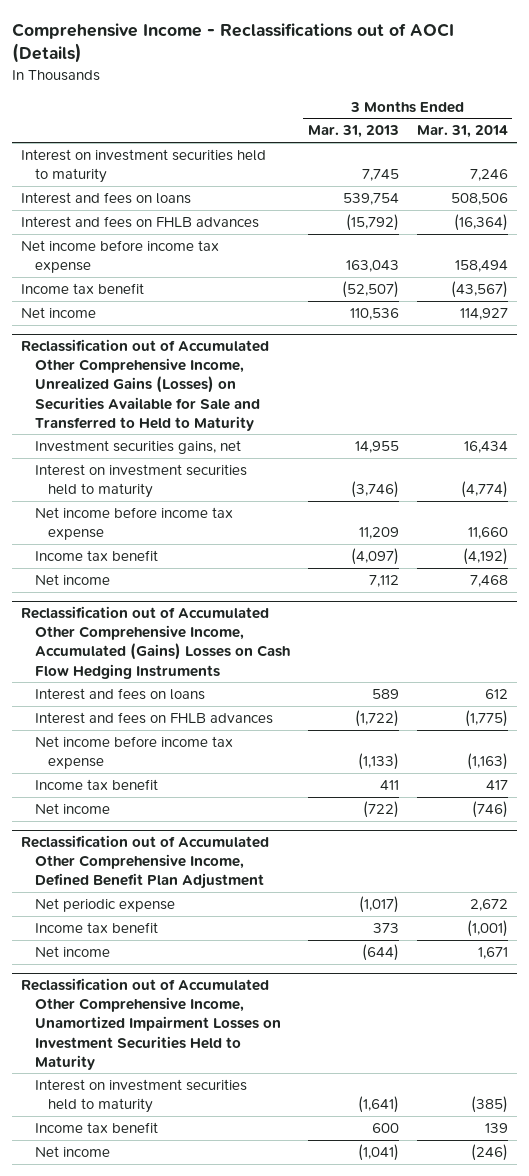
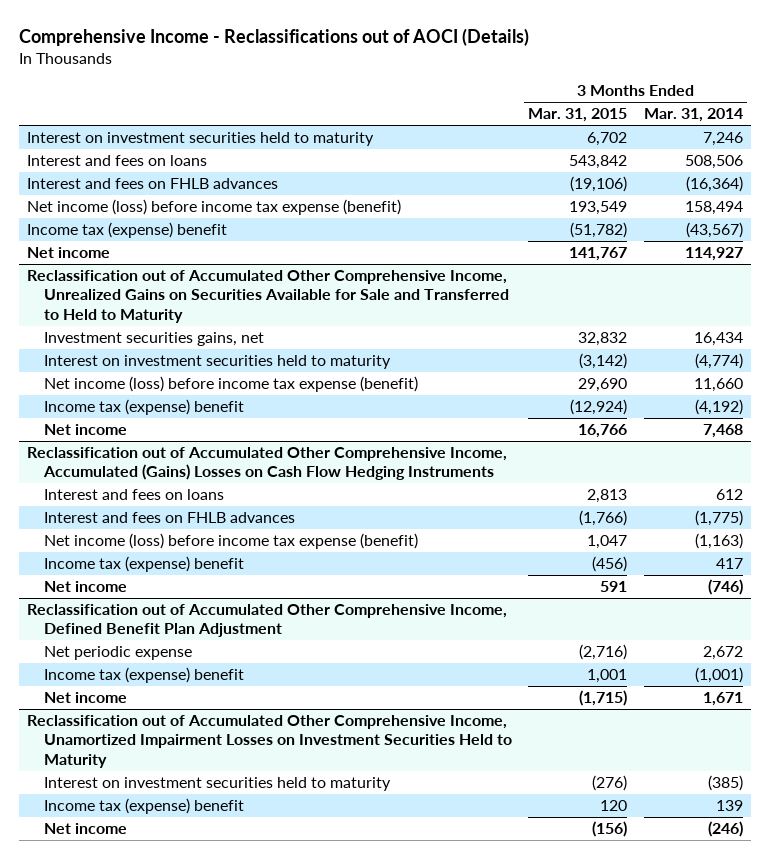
[307,125,399,139] Mar. 31, 2013 -> none
none -> [528,108,628,123] Mar. 31, 2015
[21,239,220,273] Net income before income tax expense -> [27,199,402,216] Net income (loss) before income tax expense (benefit)
[21,282,145,294] Income tax benefit -> [27,222,228,239] Income tax (expense) benefit
[21,339,270,431] Reclassification out of Accumulated Other Comprehensive Income, Unrealized Gains (Losses) on Securities Available for Sale and Transferred to Held to Maturity -> [27,270,509,323] Reclassification out of Accumulated Other Comprehensive Income, Unrealized Gains on Securities Available for Sale and Transferred to Held to Maturity
[34,506,233,540] Net income before income tax expense -> [43,376,418,393] Net income (loss) before income tax expense (benefit)
[34,549,158,561] Income tax benefit -> [43,399,244,416] Income tax (expense) benefit
[34,735,233,769] Net income before income tax expense -> [43,533,418,550] Net income (loss) before income tax expense (benefit)
[34,778,158,790] Income tax benefit -> [43,556,244,573] Income tax (expense) benefit
[34,921,158,933] Income tax benefit -> [43,667,244,684] Income tax (expense) benefit
[34,1121,158,1133] Income tax benefit -> [43,798,244,815] Income tax (expense) benefit

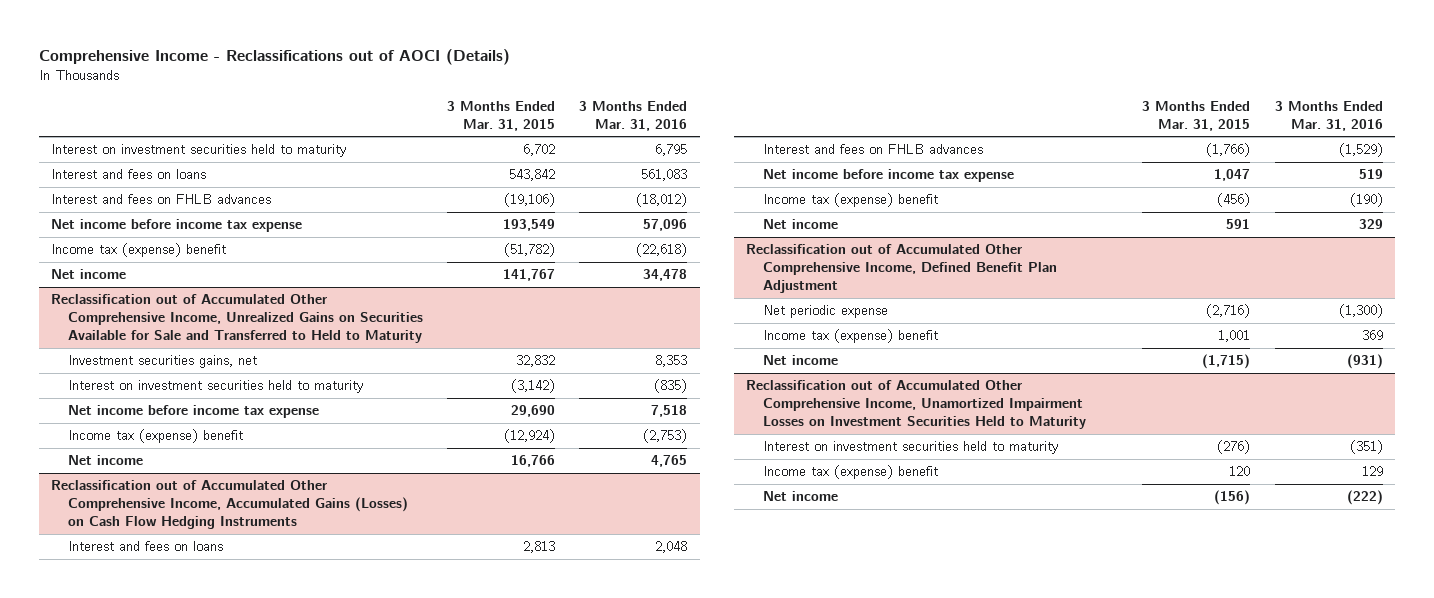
[644,108,744,123] Mar. 31, 2014 -> none
none -> [579,100,688,131] 3 Months Ended Mar. 31, 2016
[27,199,402,216] Net income (loss) before income tax expense (benefit) -> [51,219,303,233] Net income before income tax expense
[43,376,418,393] Net income (loss) before income tax expense (benefit) -> [68,405,320,419] Net income before income tax expense
[27,447,508,481] Reclassification out of Accumulated Other Comprehensive Income, Accumulated (Gains) Losses on Cash Flow Hedging Instruments -> [51,480,409,530] Reclassification out of Accumulated Other Comprehensive Income, Accumulated Gains (Losses) on Cash Flow Hedging Instruments
[43,533,418,550] Net income (loss) before income tax expense (benefit) -> [763,169,1015,183] Net income before income tax expense

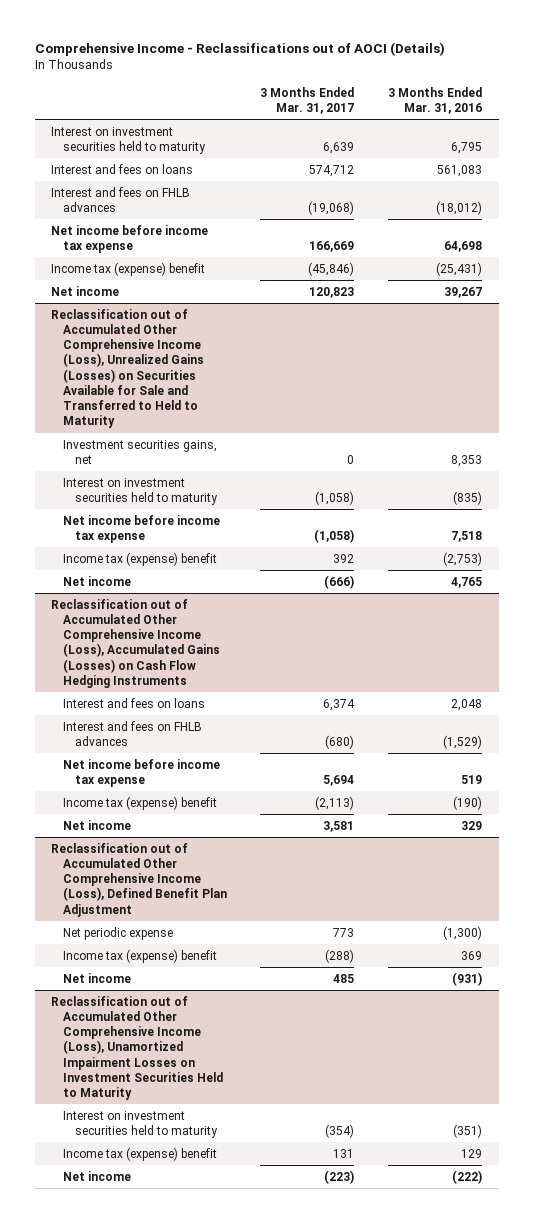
[447,100,556,131] 3 Months Ended Mar. 31, 2015 -> none
none -> [260,86,355,114] 3 Months Ended Mar. 31, 2017
[643,219,688,232] 57,096 -> [443,240,482,252] 64,698
[636,243,688,258] (22,618) -> [435,261,482,276] (25,431)
[643,269,688,282] 34,478 -> [443,286,482,298] 39,267
[51,294,424,344] Reclassification out of Accumulated Other Comprehensive Income, Unrealized Gains on Securities Available for Sale and Transferred to Held to Maturity -> [51,308,204,429] Reclassification out of Accumulated Other Comprehensive Income (Loss), Unrealized Gains (Losses) on Securities Available for Sale and Transferred to Held to Maturity
[51,480,409,530] Reclassification out of Accumulated Other Comprehensive Income, Accumulated Gains (Losses) on Cash Flow Hedging Instruments -> [51,598,220,688] Reclassification out of Accumulated Other Comprehensive Income (Loss), Accumulated Gains (Losses) on Cash Flow Hedging Instruments
[746,244,1058,294] Reclassification out of Accumulated Other Comprehensive Income, Defined Benefit Plan Adjustment -> [51,842,227,917] Reclassification out of Accumulated Other Comprehensive Income (Loss), Defined Benefit Plan Adjustment
[746,380,1087,430] Reclassification out of Accumulated Other Comprehensive Income, Unamortized Impairment Losses on Investment Securities Held to Maturity -> [51,995,223,1101] Reclassification out of Accumulated Other Comprehensive Income (Loss), Unamortized Impairment Losses on Investment Securities Held to Maturity

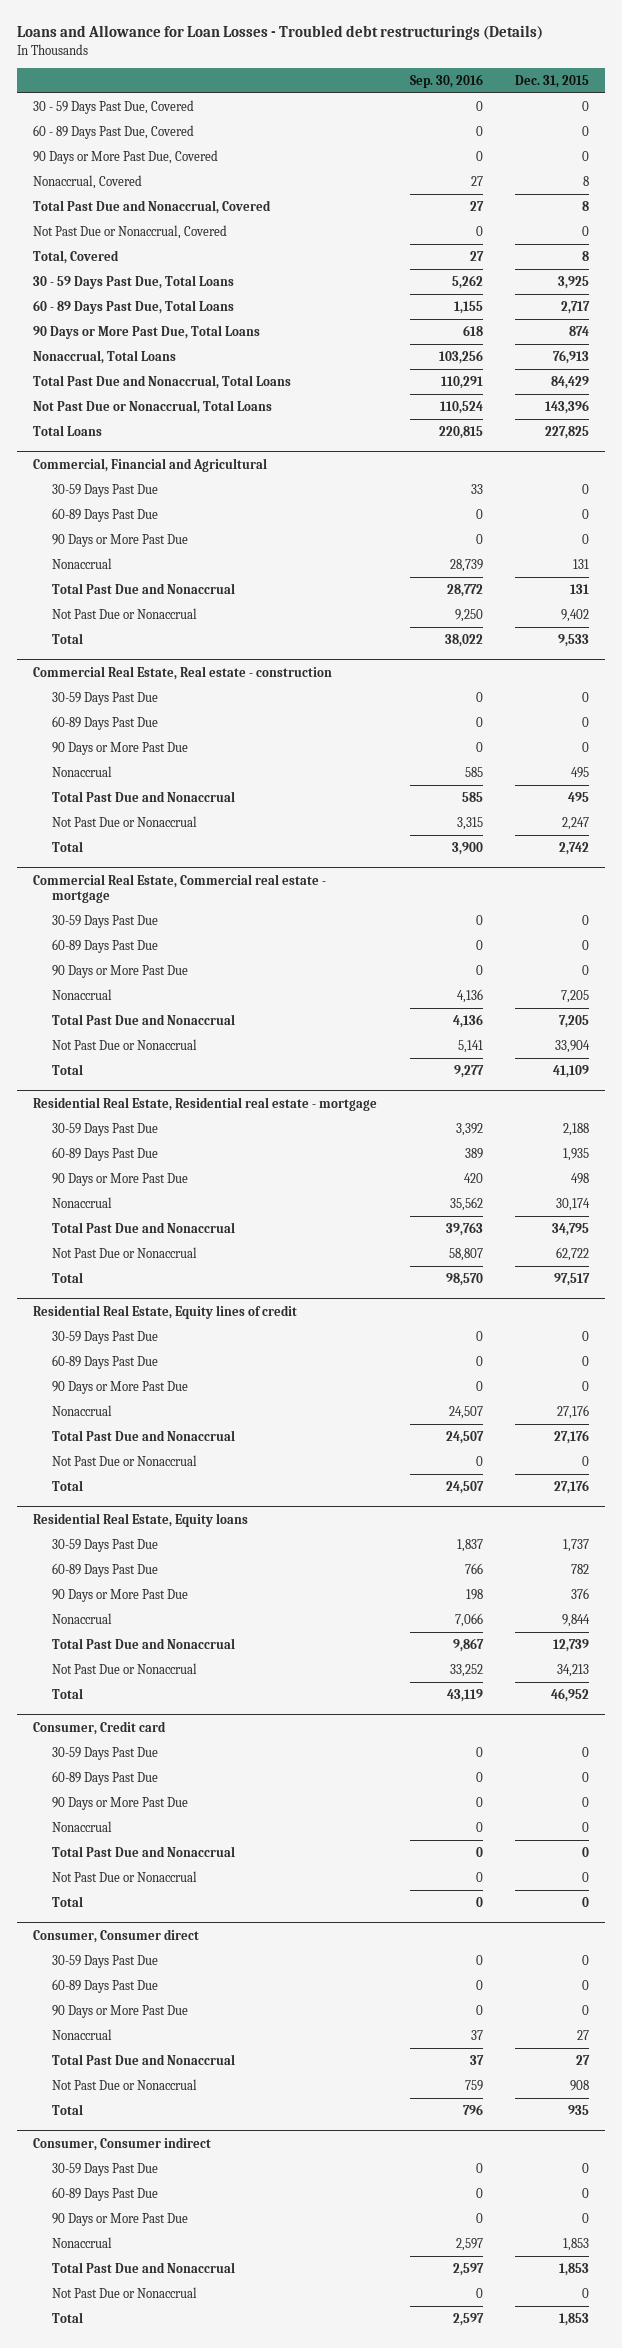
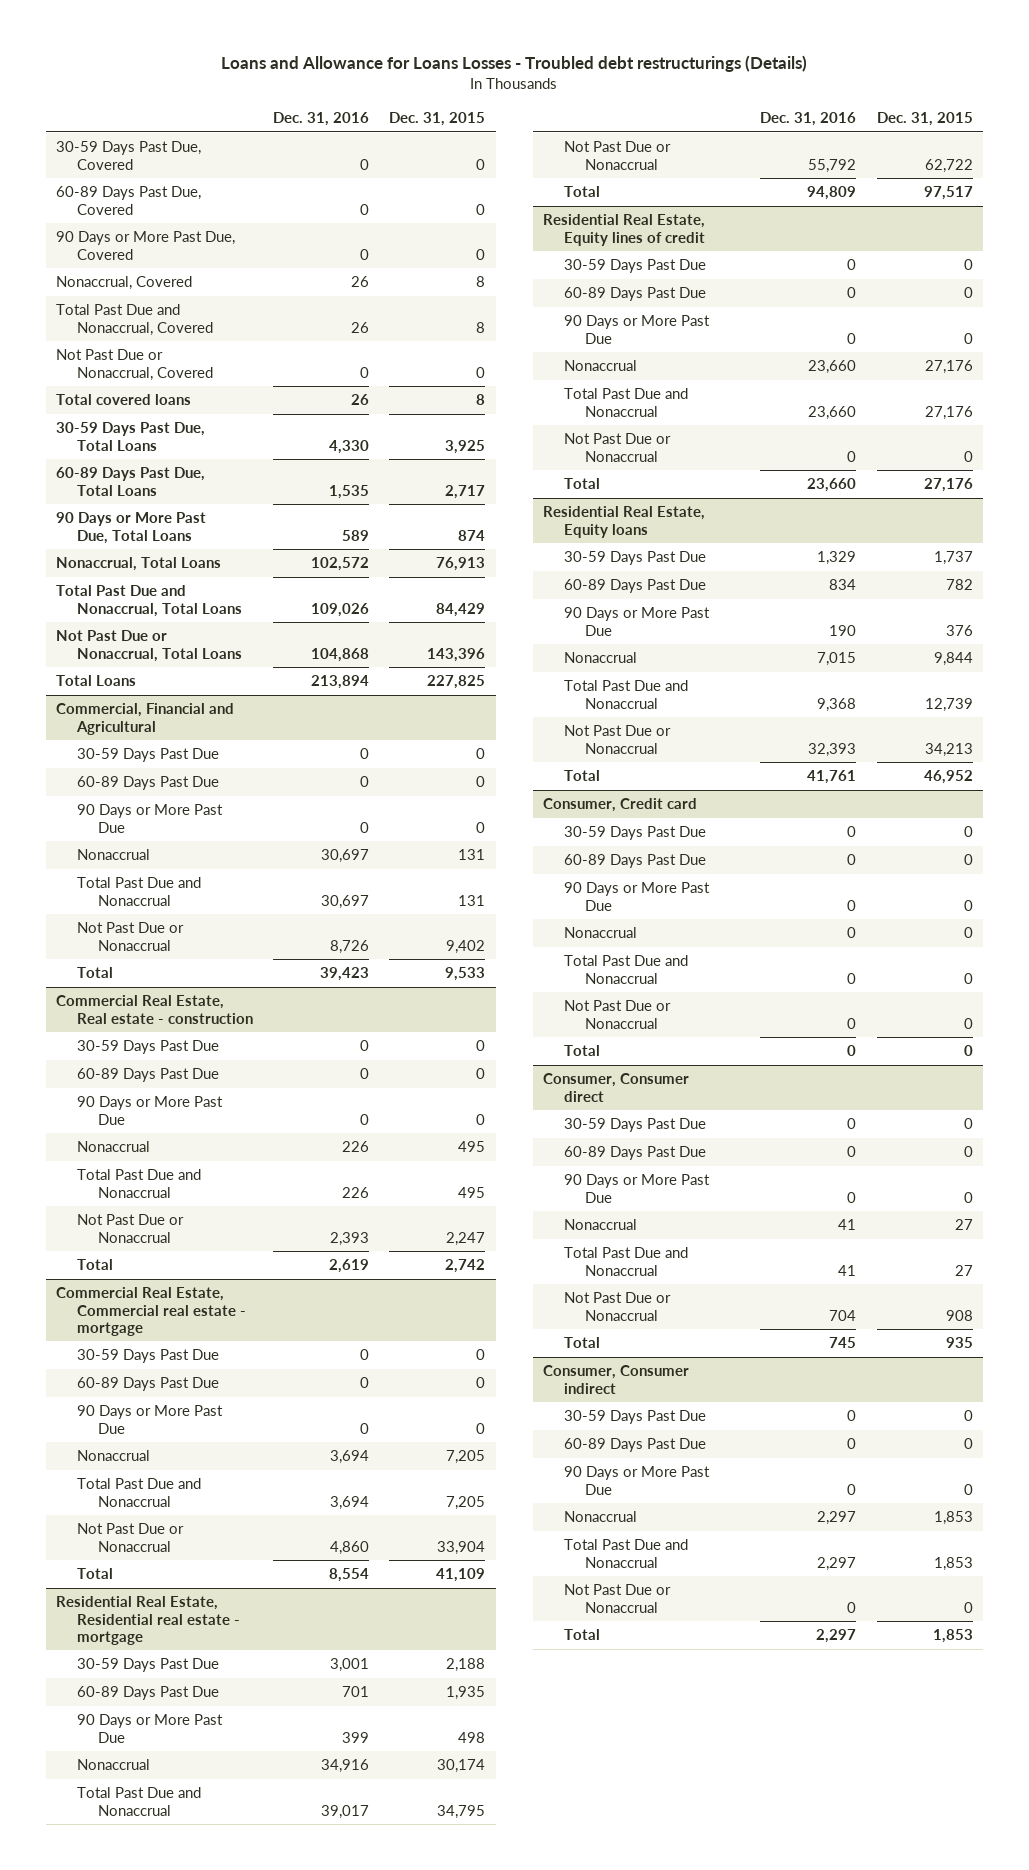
[17,25,544,41] Loans and Allowance for Loan Losses - Troubled debt restructurings (Details) -> [221,55,808,73] Loans and Allowance for Loans Losses - Troubled debt restructurings (Details)
[409,73,483,88] Sep. 30, 2016 -> none
none -> [273,112,370,127] Dec. 31, 2016
[33,99,195,114] 30 - 59 Days Past Due, Covered -> [55,141,201,170] 30-59 Days Past Due, Covered
[33,124,195,139] 60 - 89 Days Past Due, Covered -> [55,186,201,215] 60-89 Days Past Due, Covered
[33,249,120,264] Total, Covered -> [55,394,191,406] Total covered loans
[33,274,235,289] 30 - 59 Days Past Due, Total Loans -> [55,422,205,451] 30-59 Days Past Due, Total Loans
[33,299,235,314] 60 - 89 Days Past Due, Total Loans -> [55,467,205,496] 60-89 Days Past Due, Total Loans

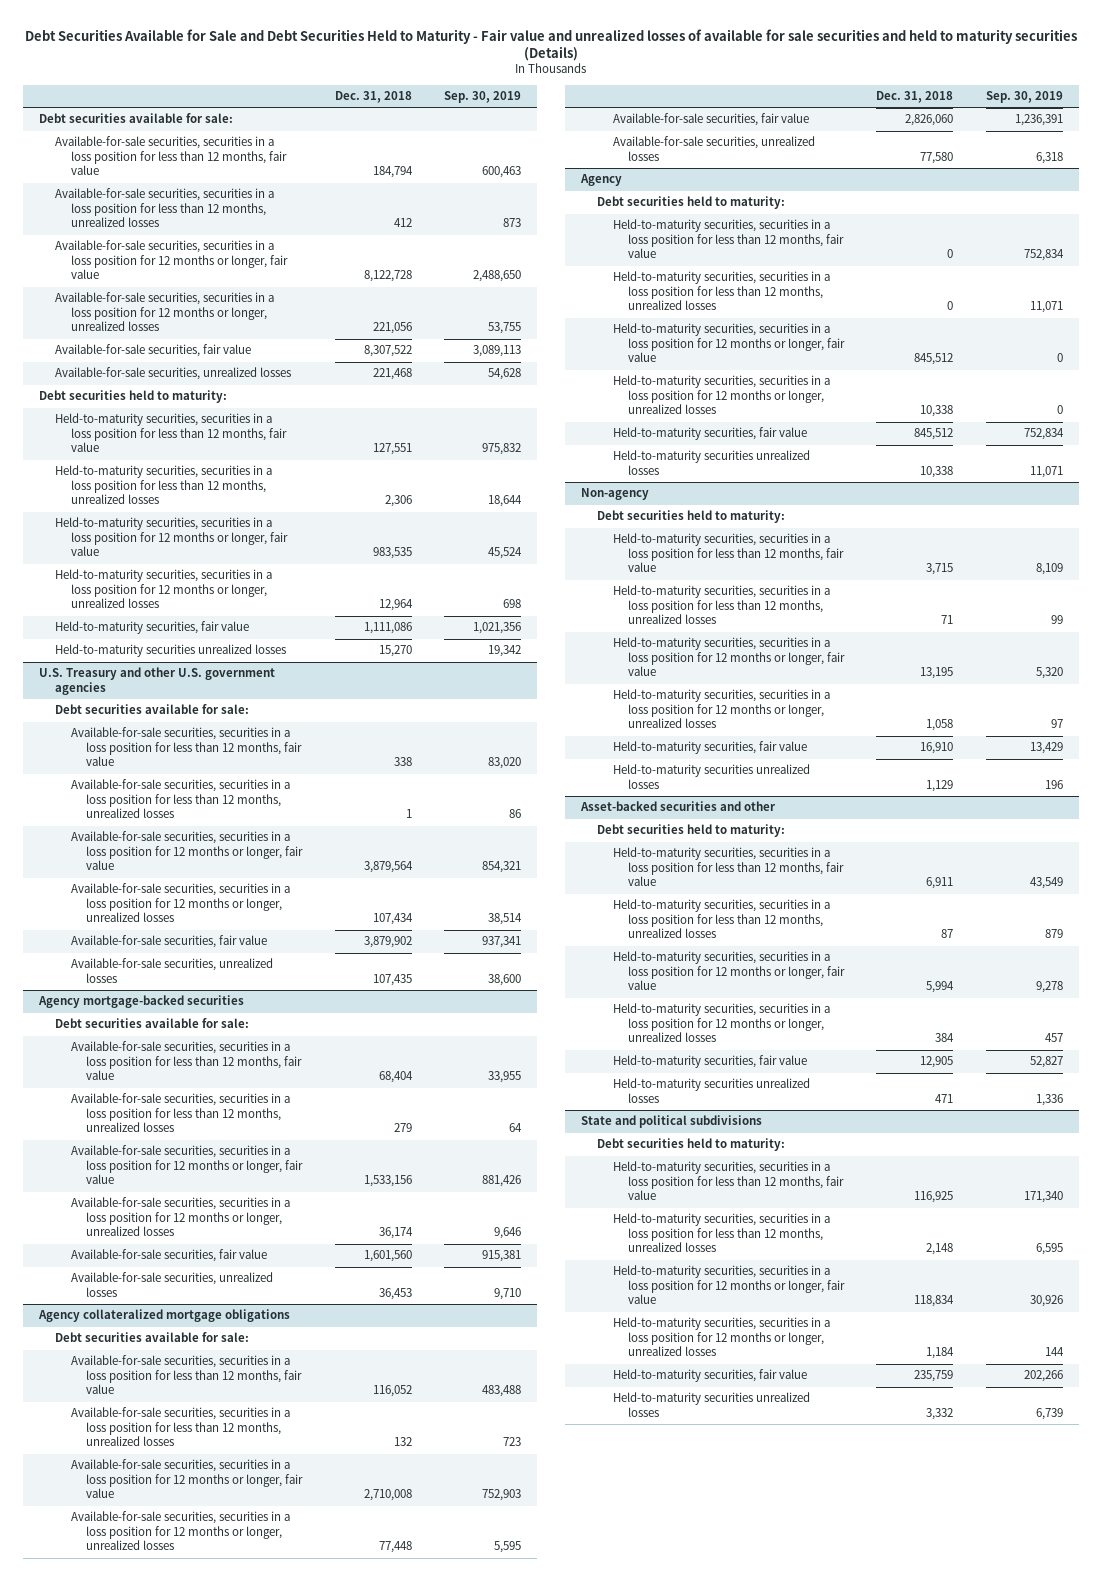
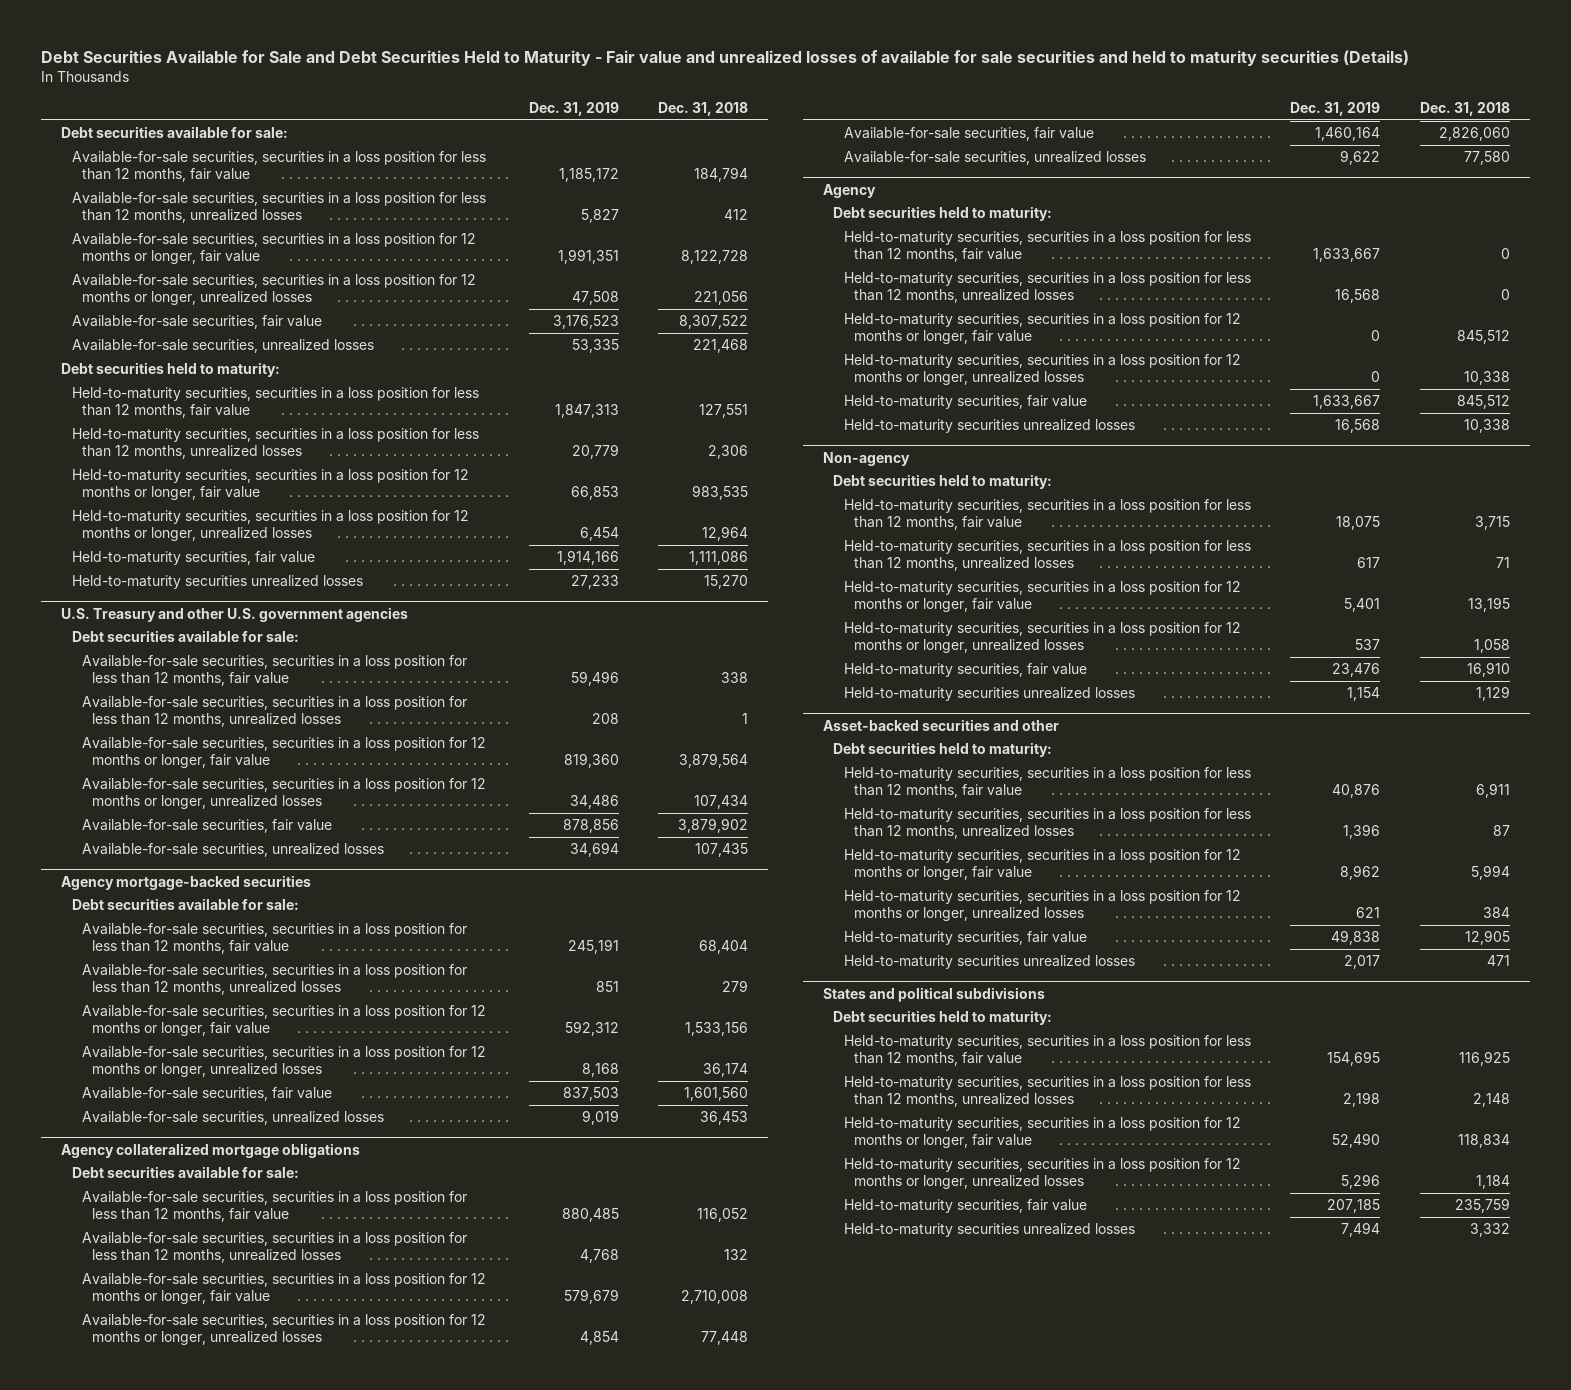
[443,91,521,104] Sep. 30, 2019 -> none
none -> [528,102,619,117] Dec. 31, 2019
[581,1115,763,1129] State and political subdivisions -> [822,986,1045,1002] States and political subdivisions

